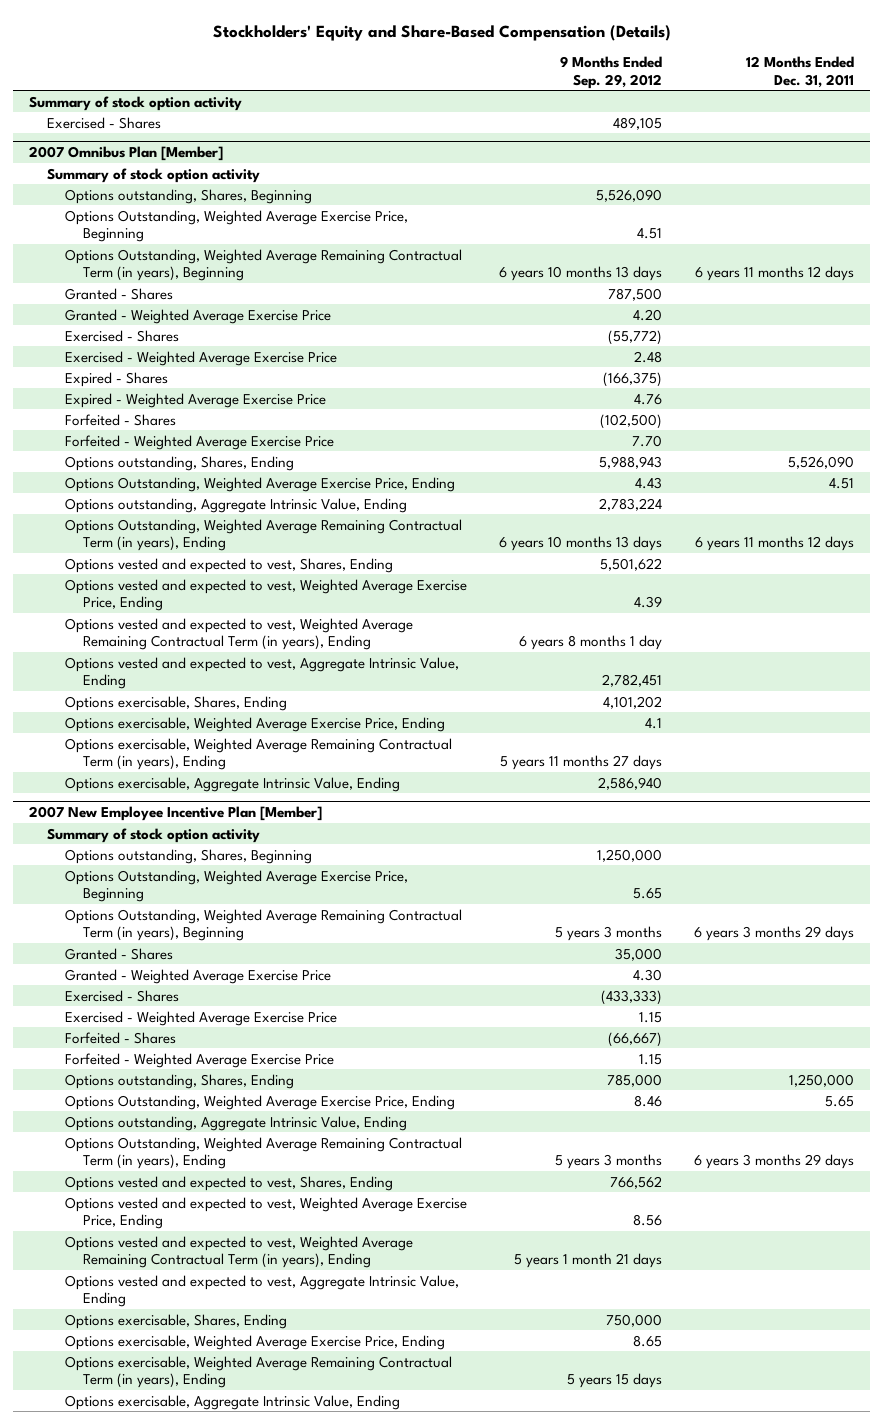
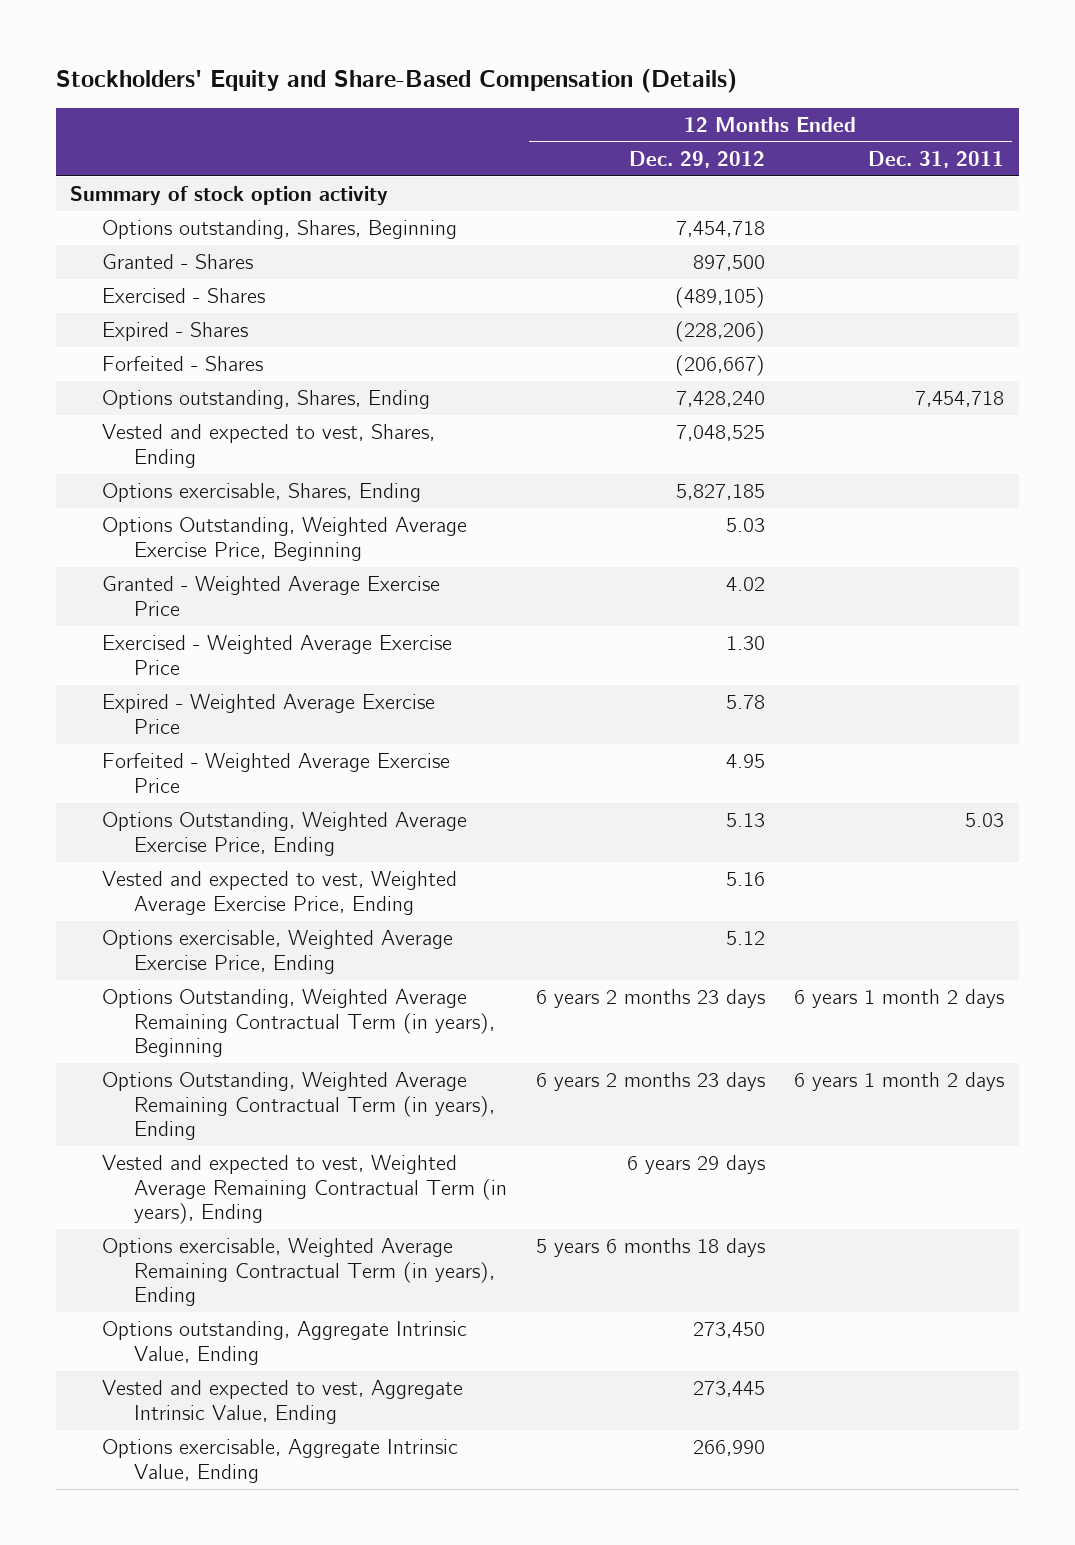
[560,56,663,89] 9 Months Ended Sep. 29, 2012 -> none
none -> [629,150,766,168] Dec. 29, 2012
none -> [102,220,458,240] Options outstanding, Shares, Beginning
none -> [102,254,254,270] Granted - Shares
[29,146,224,162] 2007 Omnibus Plan [Member] -> none
[47,167,261,183] Summary of stock option activity -> none
[64,188,312,204] Options outstanding, Shares, Beginning -> none
[64,209,408,243] Options Outstanding, Weighted Average Exercise Price, Beginning -> none
[64,248,462,282] Options Outstanding, Weighted Average Remaining Contractual Term (in years), Beginning -> none
[64,287,173,300] Granted - Shares -> none
[64,308,331,324] Granted - Weighted Average Exercise Price -> none
[64,329,179,342] Exercised - Shares -> none
[64,350,337,366] Exercised - Weighted Average Exercise Price -> none
[64,371,168,387] Expired - Shares -> none
[64,392,326,408] Expired - Weighted Average Exercise Price -> none
[64,413,176,426] Forfeited - Shares -> none
[64,434,334,450] Forfeited - Weighted Average Exercise Price -> none
[64,455,294,471] Options outstanding, Shares, Ending -> none
[64,476,455,492] Options Outstanding, Weighted Average Exercise Price, Ending -> none
[64,497,407,513] Options outstanding, Aggregate Intrinsic Value, Ending -> none
[64,518,462,552] Options Outstanding, Weighted Average Remaining Contractual Term (in years), Ending -> none
[64,557,393,573] Options vested and expected to vest, Shares, Ending -> none
[64,578,467,612] Options vested and expected to vest, Weighted Average Exercise Price, Ending -> none
[64,617,413,651] Options vested and expected to vest, Weighted Average Remaining Contractual Term (in years), Ending -> none
[64,656,459,690] Options vested and expected to vest, Aggregate Intrinsic Value, Ending -> none
[64,695,287,711] Options exercisable, Shares, Ending -> none
[64,716,445,732] Options exercisable, Weighted Average Exercise Price, Ending -> none
[64,737,452,771] Options exercisable, Weighted Average Remaining Contractual Term (in years), Ending -> none
[64,776,400,792] Options exercisable, Aggregate Intrinsic Value, Ending -> none
[29,806,323,822] 2007 New Employee Incentive Plan [Member] -> none
[47,827,261,843] Summary of stock option activity -> none
[64,848,312,864] Options outstanding, Shares, Beginning -> none
[64,869,408,903] Options Outstanding, Weighted Average Exercise Price, Beginning -> none
[64,908,462,942] Options Outstanding, Weighted Average Remaining Contractual Term (in years), Beginning -> none
[64,947,173,960] Granted - Shares -> none
[64,968,331,984] Granted - Weighted Average Exercise Price -> none
[64,989,179,1002] Exercised - Shares -> none
[64,1010,337,1026] Exercised - Weighted Average Exercise Price -> none
[64,1031,176,1044] Forfeited - Shares -> none
[64,1052,334,1068] Forfeited - Weighted Average Exercise Price -> none
[64,1073,294,1089] Options outstanding, Shares, Ending -> none
[64,1094,455,1110] Options Outstanding, Weighted Average Exercise Price, Ending -> none
[64,1115,407,1131] Options outstanding, Aggregate Intrinsic Value, Ending -> none
[64,1136,462,1170] Options Outstanding, Weighted Average Remaining Contractual Term (in years), Ending -> none
[64,1175,393,1191] Options vested and expected to vest, Shares, Ending -> none
[64,1196,467,1230] Options vested and expected to vest, Weighted Average Exercise Price, Ending -> none
[64,1235,413,1269] Options vested and expected to vest, Weighted Average Remaining Contractual Term (in years), Ending -> none
[64,1274,459,1308] Options vested and expected to vest, Aggregate Intrinsic Value, Ending -> none
[64,1313,287,1329] Options exercisable, Shares, Ending -> none
[64,1334,445,1350] Options exercisable, Weighted Average Exercise Price, Ending -> none
[64,1355,452,1389] Options exercisable, Weighted Average Remaining Contractual Term (in years), Ending -> none
[64,1394,400,1410] Options exercisable, Aggregate Intrinsic Value, Ending -> none
none -> [102,322,249,342] Expired - Shares
none -> [102,356,264,372] Forfeited - Shares
none -> [102,390,431,410] Options outstanding, Shares, Ending
none -> [102,424,436,468] Vested and expected to vest, Shares, Ending
none -> [102,483,422,503] Options exercisable, Shares, Ending
none -> [102,517,468,561] Options Outstanding, Weighted Average Exercise Price, Beginning
none -> [102,576,441,616] Granted - Weighted Average Exercise Price
none -> [102,635,453,675] Exercised - Weighted Average Exercise Price
none -> [102,694,436,734] Expired - Weighted Average Exercise Price
none -> [102,753,451,793] Forfeited - Weighted Average Exercise Price
none -> [102,812,468,856] Options Outstanding, Weighted Average Exercise Price, Ending
none -> [102,871,458,915] Vested and expected to vest, Weighted Average Exercise Price, Ending
none -> [102,930,454,974] Options exercisable, Weighted Average Exercise Price, Ending
none -> [102,989,496,1058] Options Outstanding, Weighted Average Remaining Contractual Term (in years), Beginning
none -> [102,1072,496,1141] Options Outstanding, Weighted Average Remaining Contractual Term (in years), Ending
none -> [102,1155,508,1225] Vested and expected to vest, Weighted Average Remaining Contractual Term (in years), Ending
none -> [102,1238,496,1307] Options exercisable, Weighted Average Remaining Contractual Term (in years), Ending
none -> [102,1321,468,1365] Options outstanding, Aggregate Intrinsic Value, Ending
none -> [102,1380,464,1424] Vested and expected to vest, Aggregate Intrinsic Value, Ending
none -> [102,1439,459,1483] Options exercisable, Aggregate Intrinsic Value, Ending

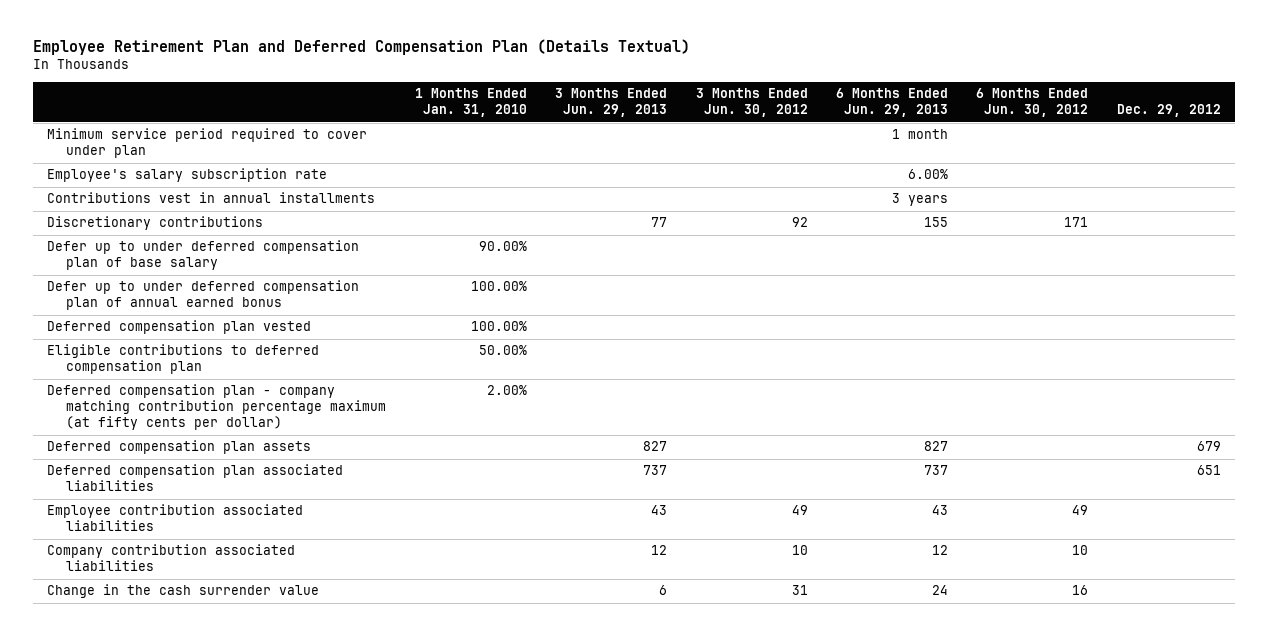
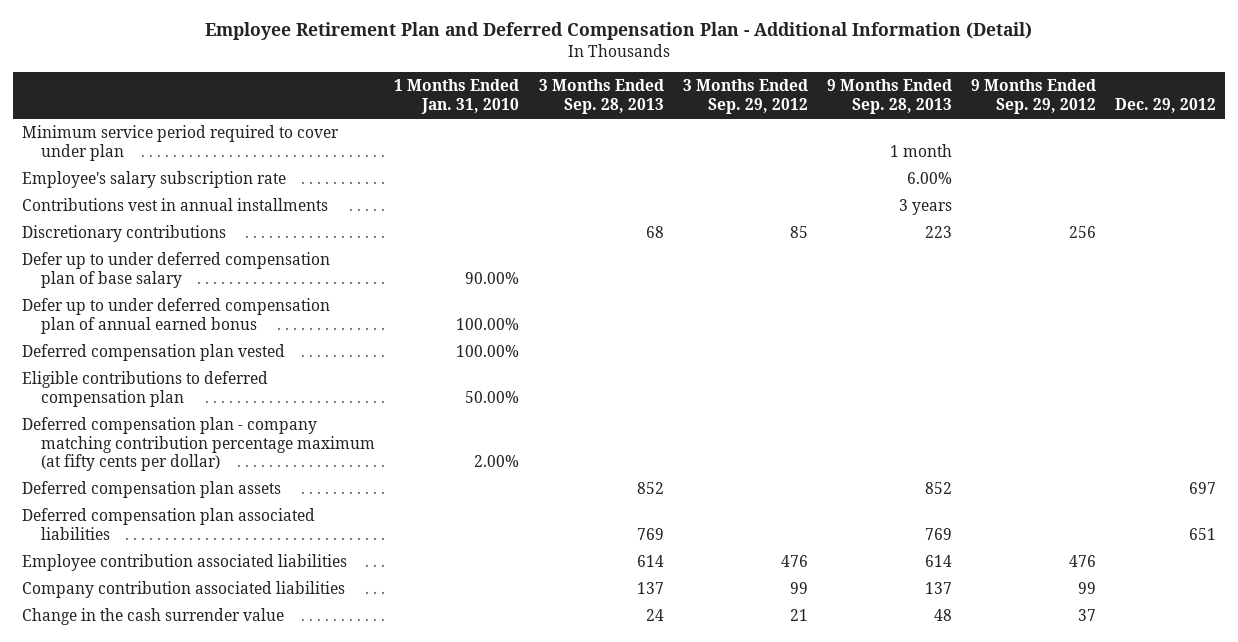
[32,39,690,56] Employee Retirement Plan and Deferred Compensation Plan (Details Textual) -> [205,22,1033,41] Employee Retirement Plan and Deferred Compensation Plan - Additional Information (Detail)
[555,88,668,118] 3 Months Ended Jun. 29, 2013 -> none
[695,88,808,118] 3 Months Ended Jun. 30, 2012 -> none
[836,88,949,118] 6 Months Ended Jun. 29, 2013 -> none
[976,88,1089,118] 6 Months Ended Jun. 30, 2012 -> none
none -> [538,79,664,114] 3 Months Ended Sep. 28, 2013
none -> [682,79,808,114] 3 Months Ended Sep. 29, 2012
none -> [826,79,952,114] 9 Months Ended Sep. 28, 2013
none -> [970,79,1096,114] 9 Months Ended Sep. 29, 2012
[1196,441,1221,452] 679 -> [1188,482,1216,495] 697

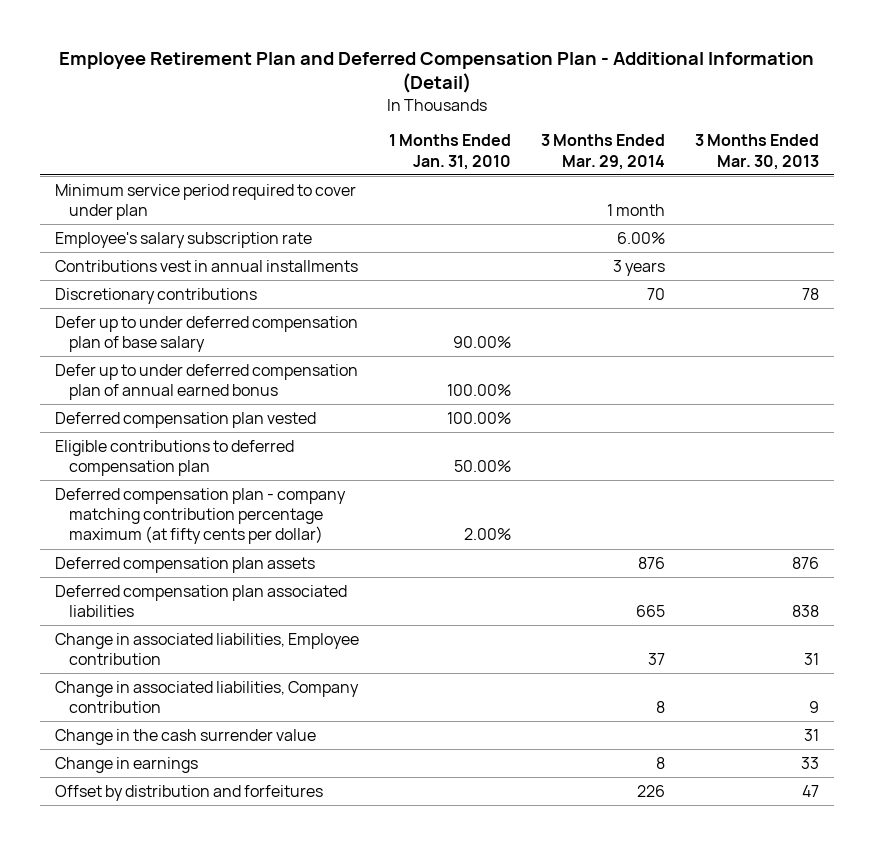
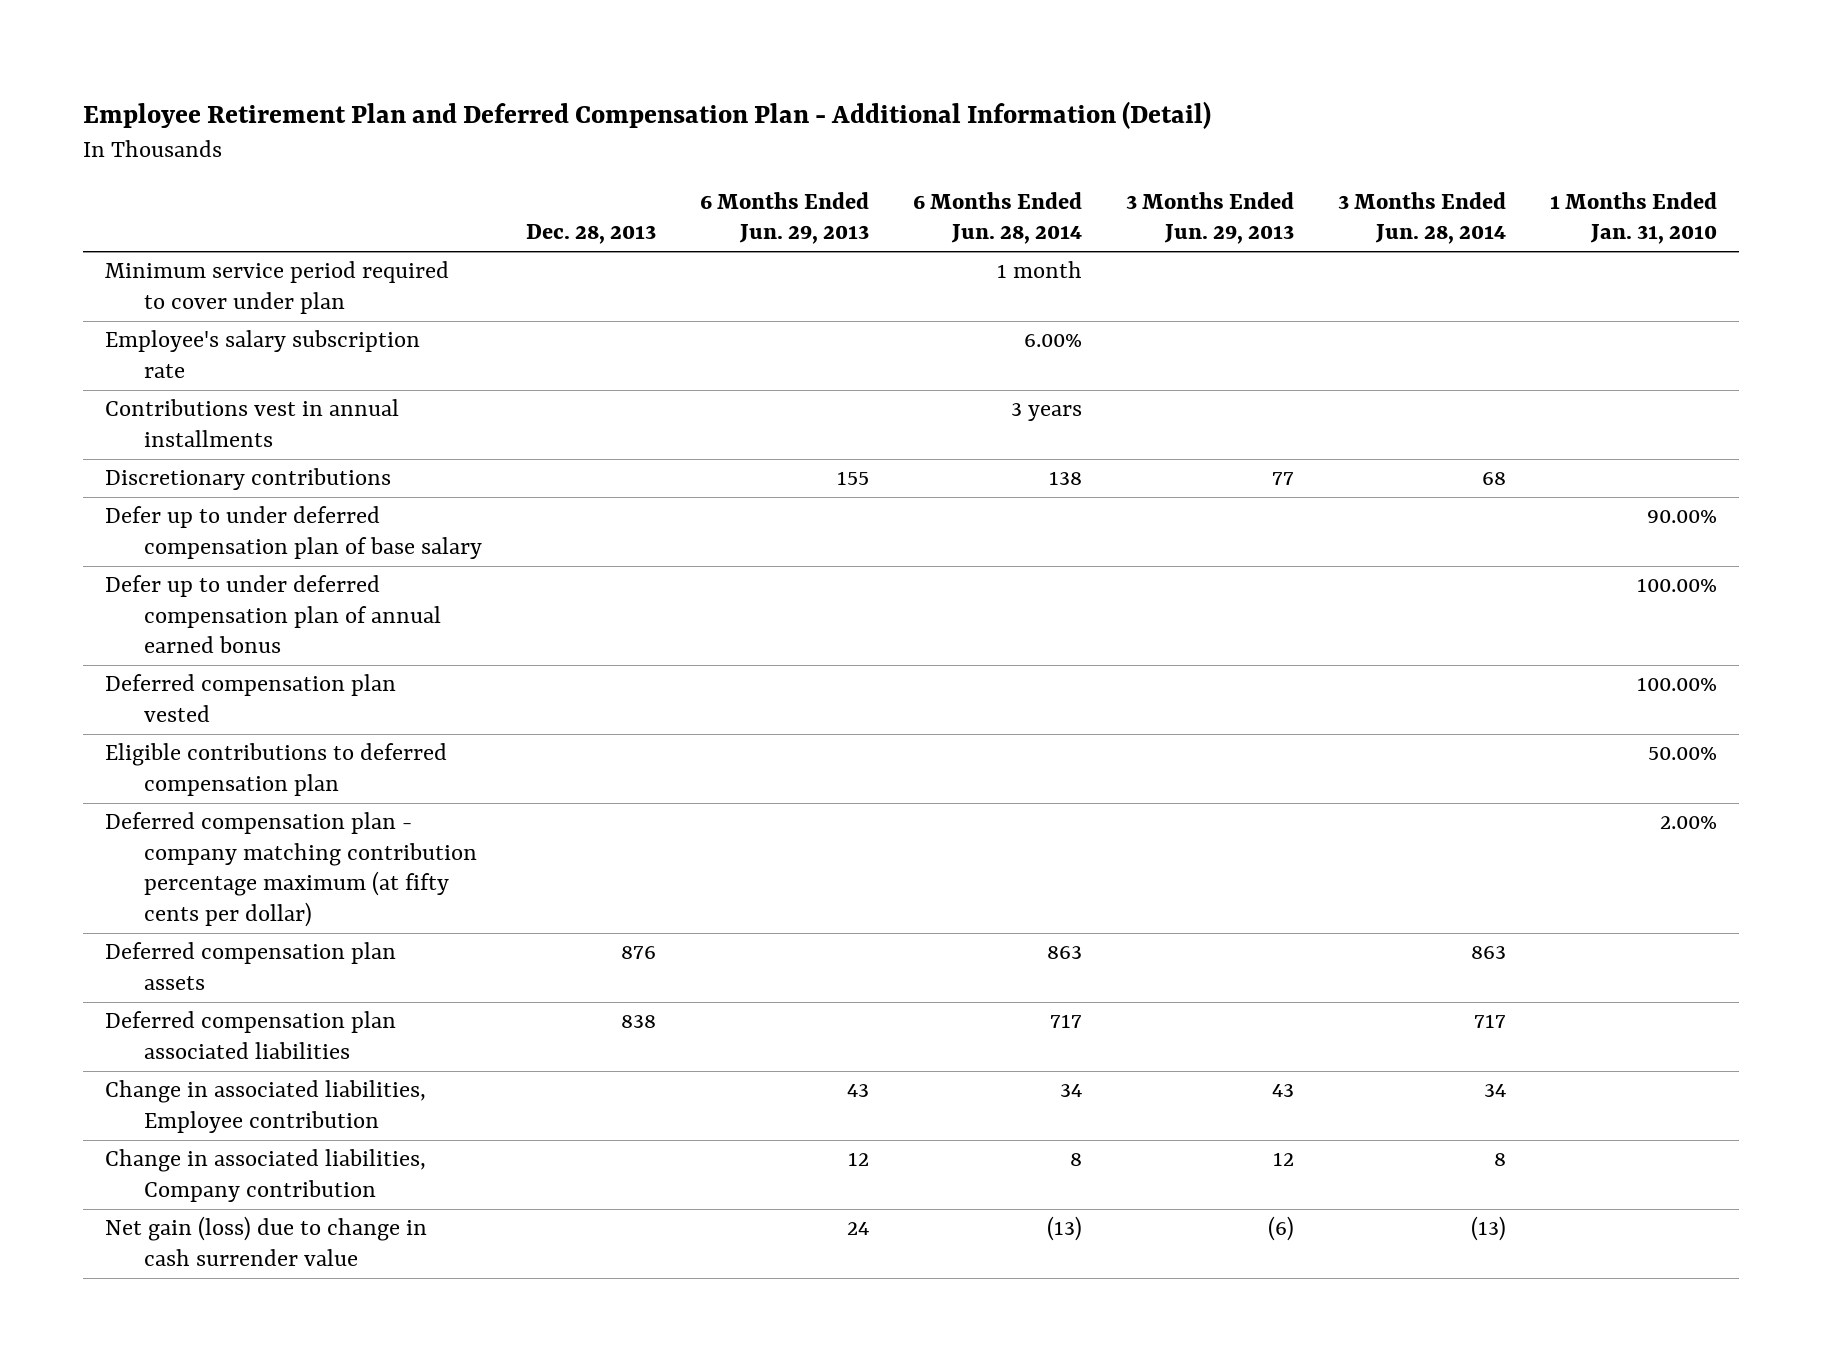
[541,134,666,170] 3 Months Ended Mar. 29, 2014 -> none
[695,134,820,170] 3 Months Ended Mar. 30, 2013 -> none
none -> [526,224,657,245] Dec. 28, 2013
none -> [700,191,870,245] 6 Months Ended Jun. 29, 2013
none -> [913,191,1083,245] 6 Months Ended Jun. 28, 2014
none -> [1125,191,1294,245] 3 Months Ended Jun. 29, 2013
none -> [1337,191,1506,245] 3 Months Ended Jun. 28, 2014
[54,756,198,773] Change in earnings -> none
[54,784,323,801] Offset by distribution and forfeitures -> none
[54,728,316,745] Change in the cash surrender value -> [105,1216,428,1266] Net gain (loss) due to change in cash surrender value

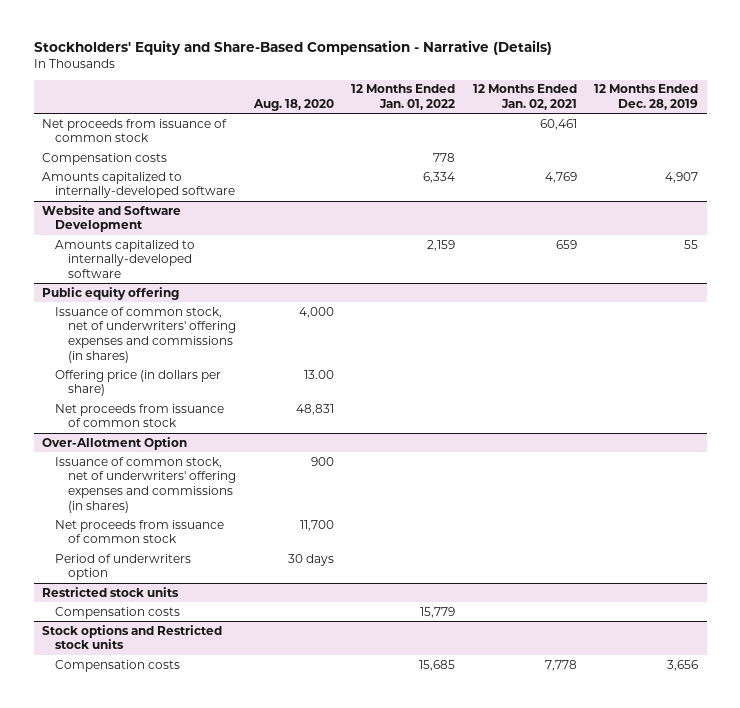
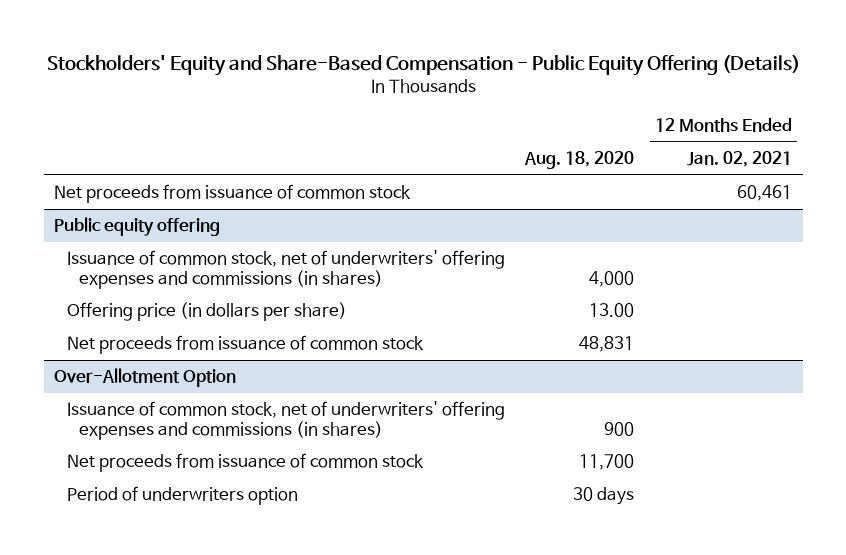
[33,39,552,55] Stockholders' Equity and Share-Based Compensation - Narrative (Details) -> [47,54,801,76] Stockholders' Equity and Share-Based Compensation - Public Equity Offering (Details)
[351,84,456,110] 12 Months Ended Jan. 01, 2022 -> none
[593,84,698,110] 12 Months Ended Dec. 28, 2019 -> none
[42,152,168,165] Compensation costs -> none
[42,171,236,199] Amounts capitalized to internally-developed software -> none
[42,204,182,233] Website and Software Development -> none
[55,239,196,279] Amounts capitalized to internally-developed software -> none
[42,586,180,597] Restricted stock units -> none
[55,606,181,619] Compensation costs -> none
[42,624,223,650] Stock options and Restricted stock units -> none
[55,659,181,672] Compensation costs -> none

